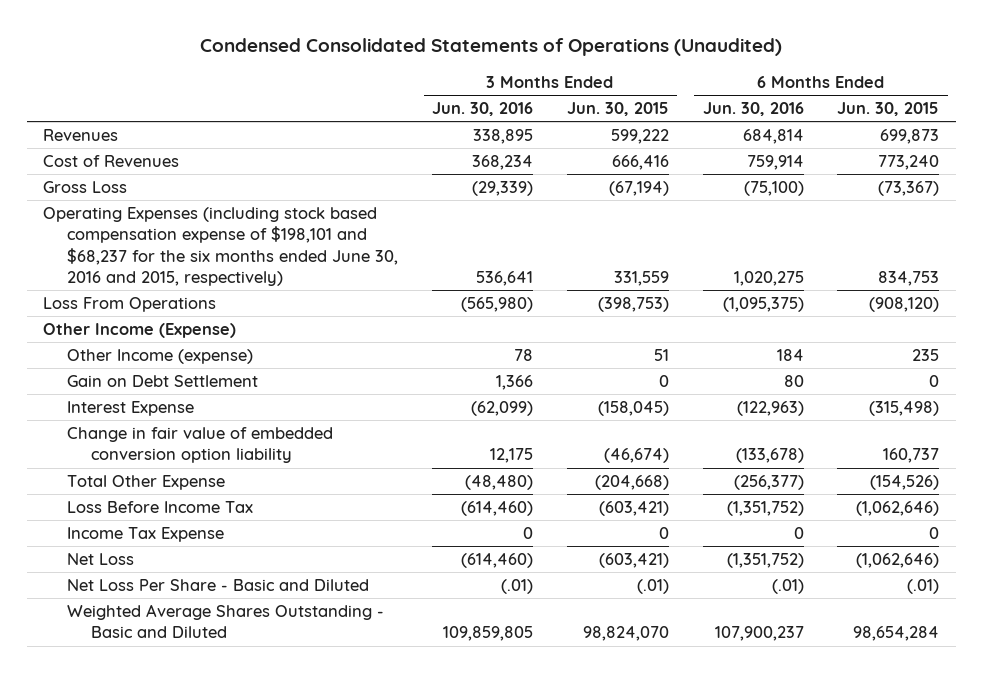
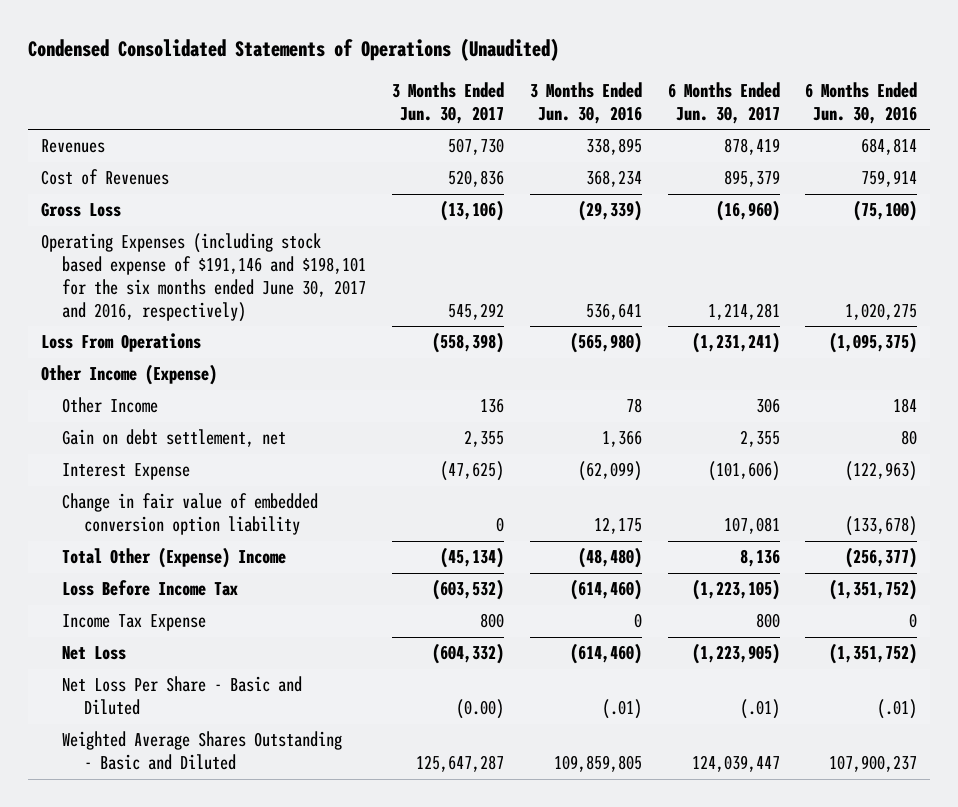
[566,102,669,117] Jun. 30, 2015 -> none
[837,102,940,117] Jun. 30, 2015 -> none
none -> [391,81,504,124] 3 Months Ended Jun. 30, 2017
none -> [667,81,780,124] 6 Months Ended Jun. 30, 2017
[43,206,399,287] Operating Expenses (including stock based compensation expense of $198,101 and $68,237 for the six months ended June 30, 2016 and 2015, respectively) -> [40,233,367,322] Operating Expenses (including stock based expense of $191,146 and $198,101 for the six months ended June 30, 2017 and 2016, respectively)
[67,348,254,364] Other Income (expense) -> [62,397,159,414] Other Income
[67,374,259,387] Gain on Debt Settlement -> [62,429,287,448] Gain on debt settlement, net
[67,474,226,490] Total Other Expense -> [62,547,287,569] Total Other (Expense) Income

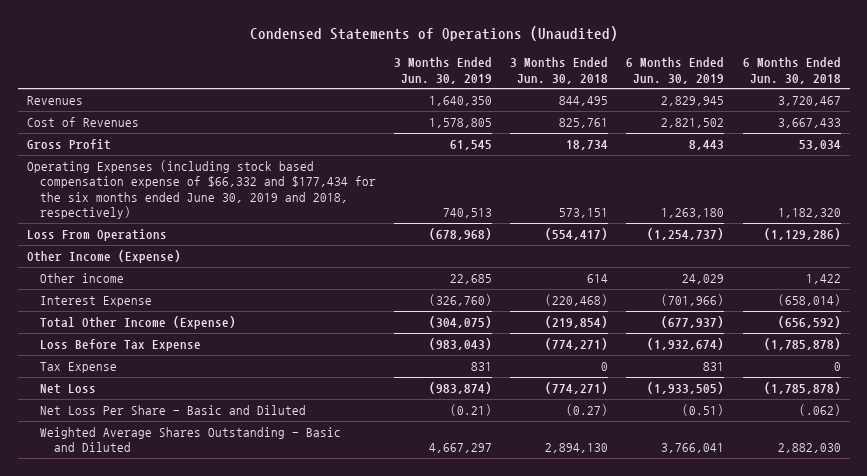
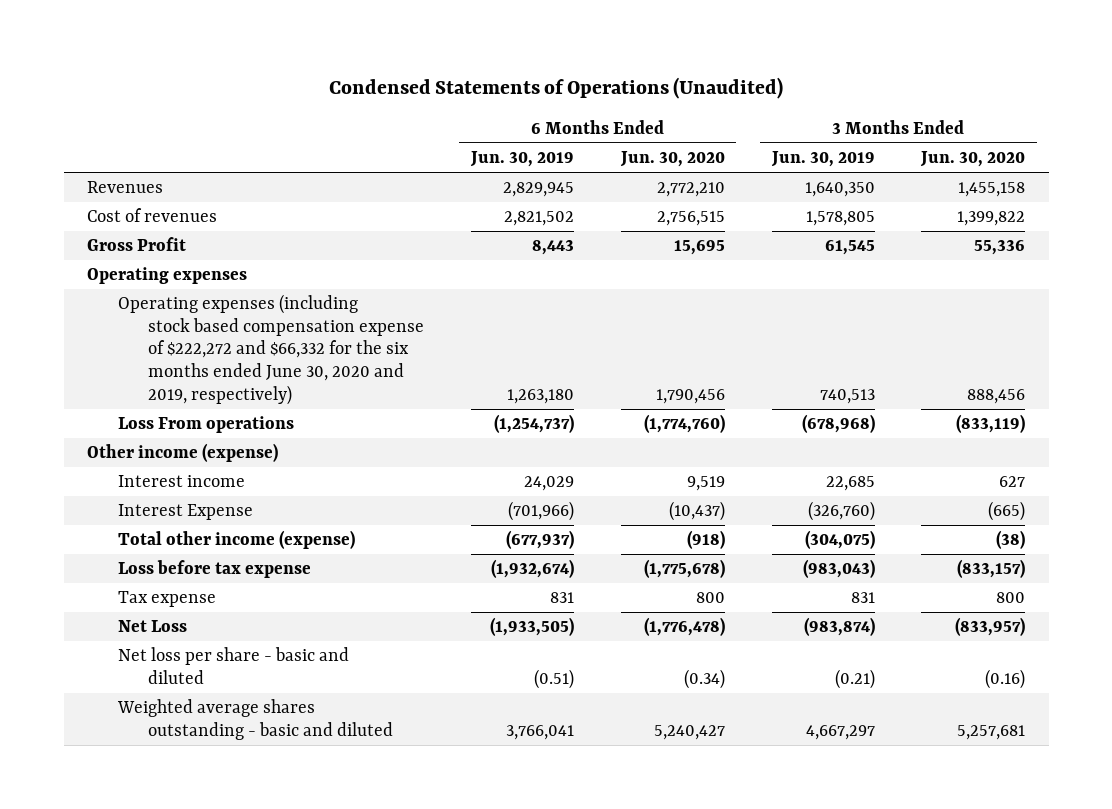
[510,57,609,84] 3 Months Ended Jun. 30, 2018 -> none
[742,57,841,84] 6 Months Ended Jun. 30, 2018 -> none
none -> [619,151,725,168] Jun. 30, 2020
none -> [920,151,1026,168] Jun. 30, 2020
[26,116,139,127] Cost of Revenues -> [86,208,217,223] Cost of revenues
none -> [86,267,247,285] Operating expenses
[26,159,377,220] Operating Expenses (including stock based compensation expense of $66,332 and $177,434 for the six months ended June 30, 2019 and 2018, respectively) -> [117,294,425,405] Operating expenses (including stock based compensation expense of $222,272 and $66,332 for the six months ended June 30, 2020 and 2019, respectively)
[26,228,167,241] Loss From Operations -> [117,416,294,434] Loss From operations
[26,249,181,263] Other Income (Expense) -> [86,443,278,463] Other income (expense)
[40,272,125,283] Other income -> [117,475,245,488] Interest income
[40,315,237,329] Total Other Income (Expense) -> [117,530,355,550] Total other income (expense)
[40,338,202,351] Loss Before Tax Expense -> [117,560,311,579] Loss before tax expense
[40,361,118,373] Tax Expense -> [117,591,216,608] Tax expense
[40,404,307,415] Net Loss Per Share - Basic and Diluted -> [117,647,349,684] Net loss per share - basic and diluted
[40,426,342,453] Weighted Average Shares Outstanding - Basic and Diluted -> [116,699,394,740] Weighted average shares outstanding - basic and diluted

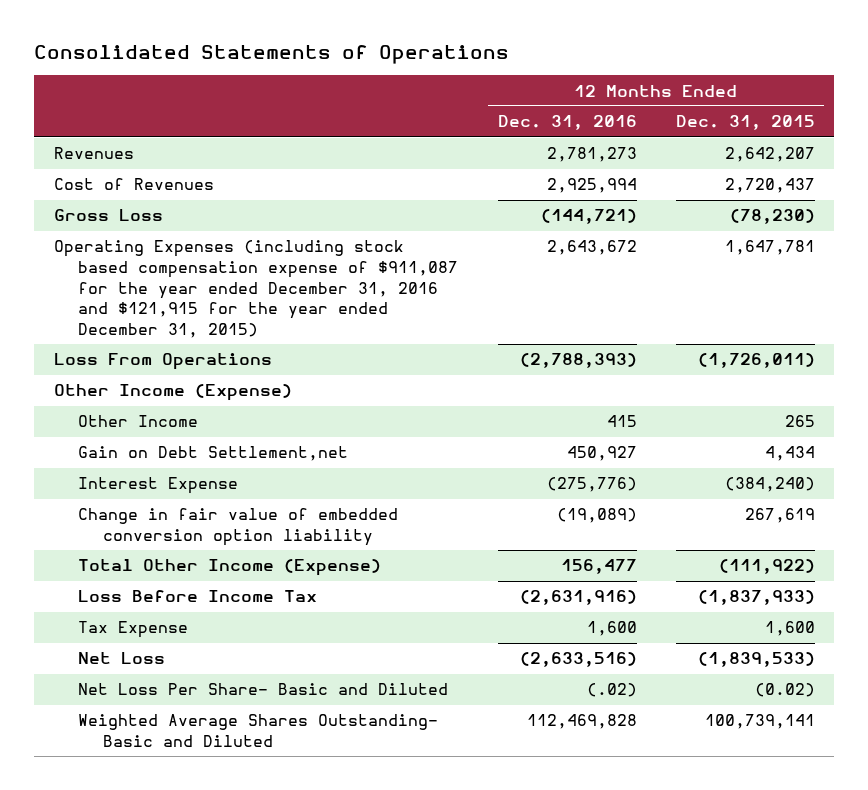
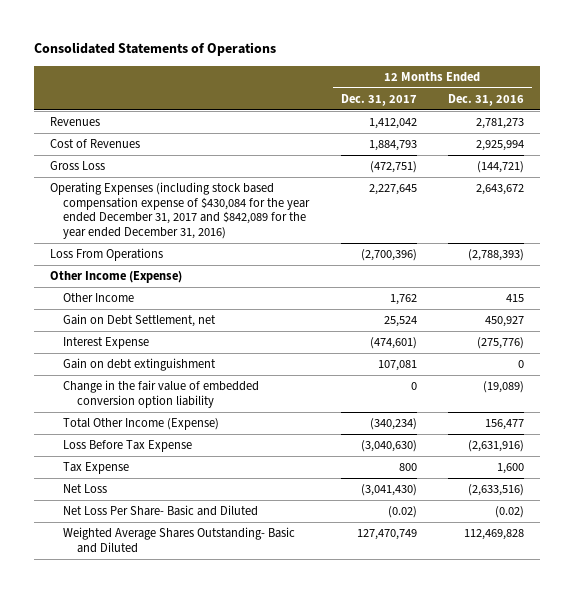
[675,115,815,131] Dec. 31, 2015 -> none
none -> [340,93,417,106] Dec. 31, 2017
[53,240,459,338] Operating Expenses (including stock based compensation expense of $911,087 for the year ended December 31, 2016 and $121,915 for the year ended December 31, 2015) -> [49,182,311,239] Operating Expenses (including stock based compensation expense of $430,084 for the year ended December 31, 2017 and $842,089 for the year ended December 31, 2016)
[78,446,349,462] Gain on Debt Settlement,net -> [63,314,217,328] Gain on Debt Settlement, net
none -> [63,358,217,372] Gain on debt extinguishment
[78,508,399,547] Change in fair value of embedded conversion option liability -> [63,380,260,408] Change in the fair value of embedded conversion option liability
[78,590,318,603] Loss Before Income Tax -> [63,440,193,453] Loss Before Tax Expense
[586,683,637,698] (.02) -> [495,506,525,519] (0.02)

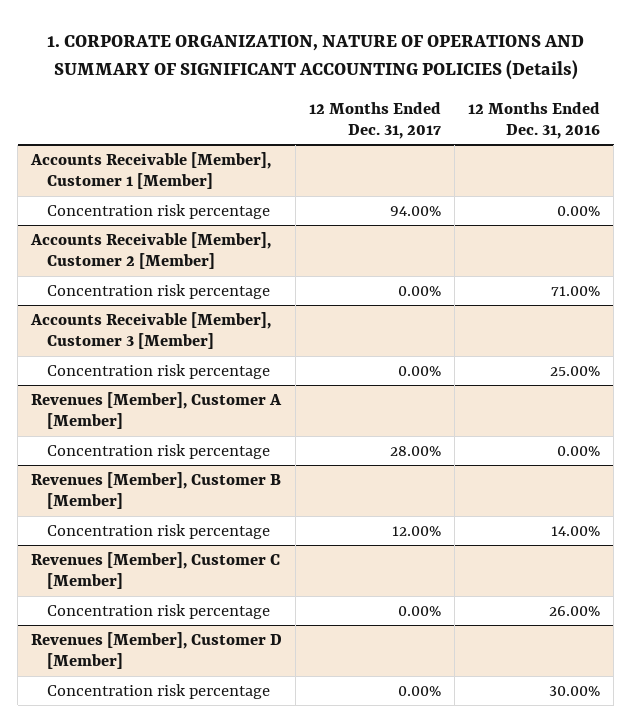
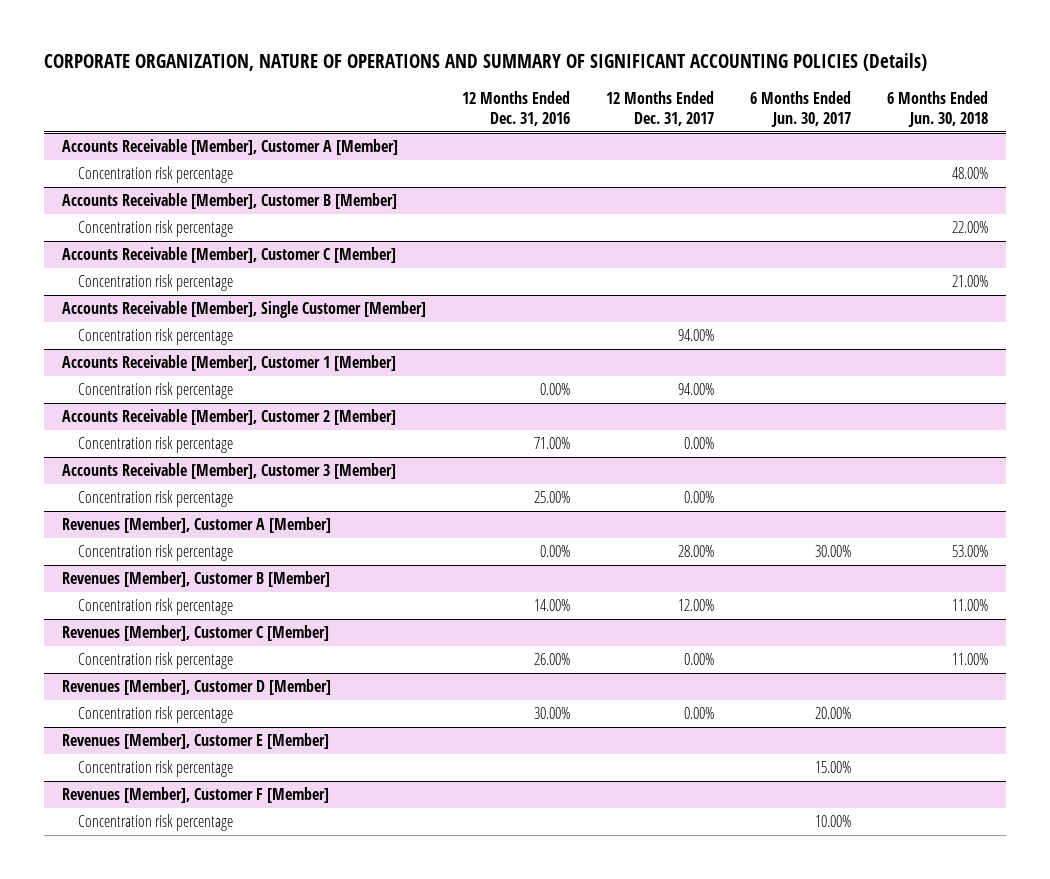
[46,34,584,81] 1. CORPORATE ORGANIZATION, NATURE OF OPERATIONS AND SUMMARY OF SIGNIFICANT ACCOUNTING POLICIES (Details) -> [43,53,927,72] CORPORATE ORGANIZATION, NATURE OF OPERATIONS AND SUMMARY OF SIGNIFICANT ACCOUNTING POLICIES (Details)
none -> [749,90,851,128] 6 Months Ended Jun. 30, 2017
none -> [887,90,989,128] 6 Months Ended Jun. 30, 2018
none -> [61,139,398,156] Accounts Receivable [Member], Customer A [Member]
none -> [77,166,233,184] Concentration risk percentage
none -> [61,193,397,210] Accounts Receivable [Member], Customer B [Member]
none -> [77,220,233,238] Concentration risk percentage
none -> [61,247,396,264] Accounts Receivable [Member], Customer C [Member]
none -> [77,274,233,292] Concentration risk percentage
none -> [61,301,426,319] Accounts Receivable [Member], Single Customer [Member]
none -> [77,328,233,346] Concentration risk percentage
none -> [61,733,329,750] Revenues [Member], Customer E [Member]
none -> [77,760,233,778] Concentration risk percentage
none -> [61,787,329,804] Revenues [Member], Customer F [Member]
none -> [77,814,233,832] Concentration risk percentage

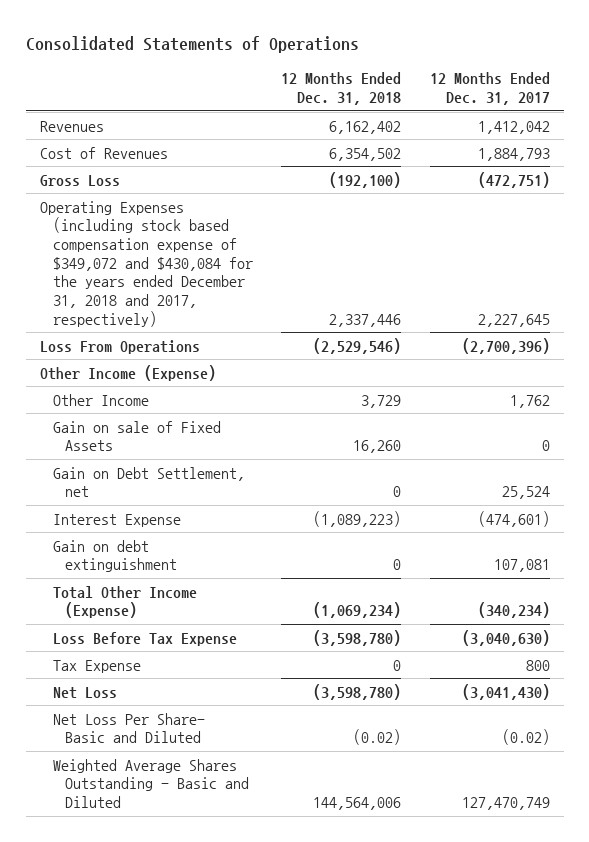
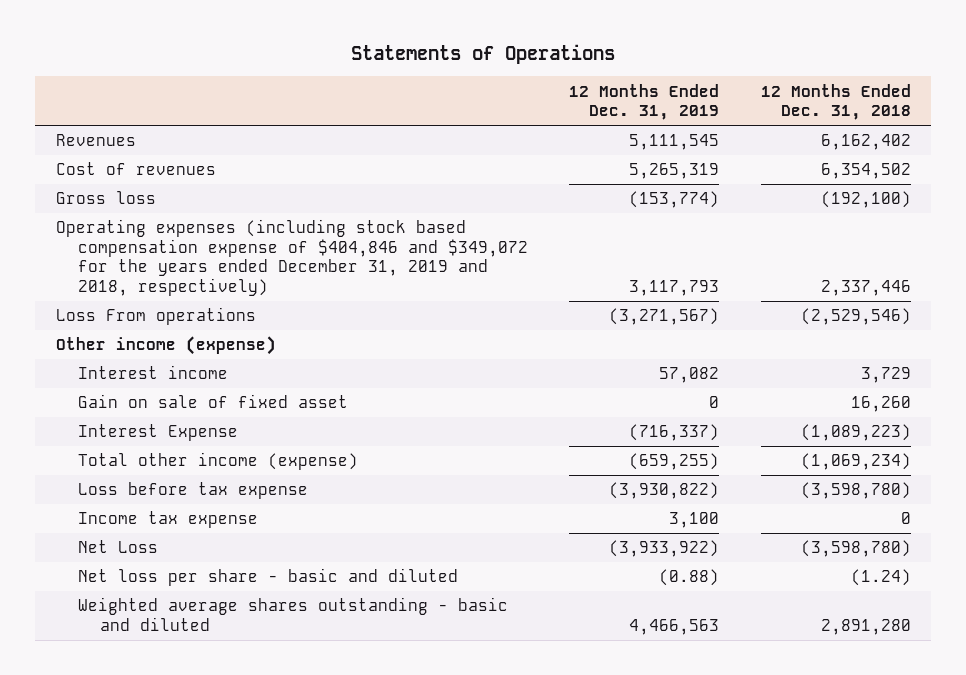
[25,36,359,54] Consolidated Statements of Operations -> [351,44,616,65] Statements of Operations
[429,72,550,105] 12 Months Ended Dec. 31, 2017 -> none
none -> [569,83,720,121] 12 Months Ended Dec. 31, 2019
[52,466,245,498] Gain on Debt Settlement, net -> none
[39,146,168,159] Cost of Revenues -> [55,162,216,176] Cost of revenues
[39,174,120,186] Gross Loss -> [55,191,156,205] Gross loss
[39,200,253,327] Operating Expenses (including stock based compensation expense of $349,072 and $430,084 for the years ended December 31, 2018 and 2017, respectively) -> [55,219,529,296] Operating expenses (including stock based compensation expense of $404,846 and $349,072 for the years ended December 31, 2019 and 2018, respectively)
[39,339,200,354] Loss From Operations -> [55,307,256,326] Loss From operations
[39,364,216,381] Other Income (Expense) -> [55,336,276,356] Other income (expense)
[52,393,149,406] Other Income -> [78,365,229,380] Interest income
[52,420,221,452] Gain on sale of Fixed Assets -> [78,394,349,409] Gain on sale of fixed asset
[52,539,178,573] Gain on debt extinguishment -> none
[52,585,197,619] Total Other Income (Expense) -> [78,452,359,471] Total other income (expense)
[52,631,237,646] Loss Before Tax Expense -> [78,482,309,500] Loss before tax expense
[52,659,141,673] Tax Expense -> [78,511,259,529] Income tax expense
[52,712,205,744] Net Loss Per Share- Basic and Diluted -> [78,568,459,587] Net loss per share - basic and diluted
[353,729,402,746] (0.02) -> [850,569,911,587] (1.24)
[52,758,250,808] Weighted Average Shares Outstanding - Basic and Diluted -> [78,597,509,631] Weighted average shares outstanding - basic and diluted
[313,796,402,810] 144,564,006 -> [820,618,911,635] 2,891,280

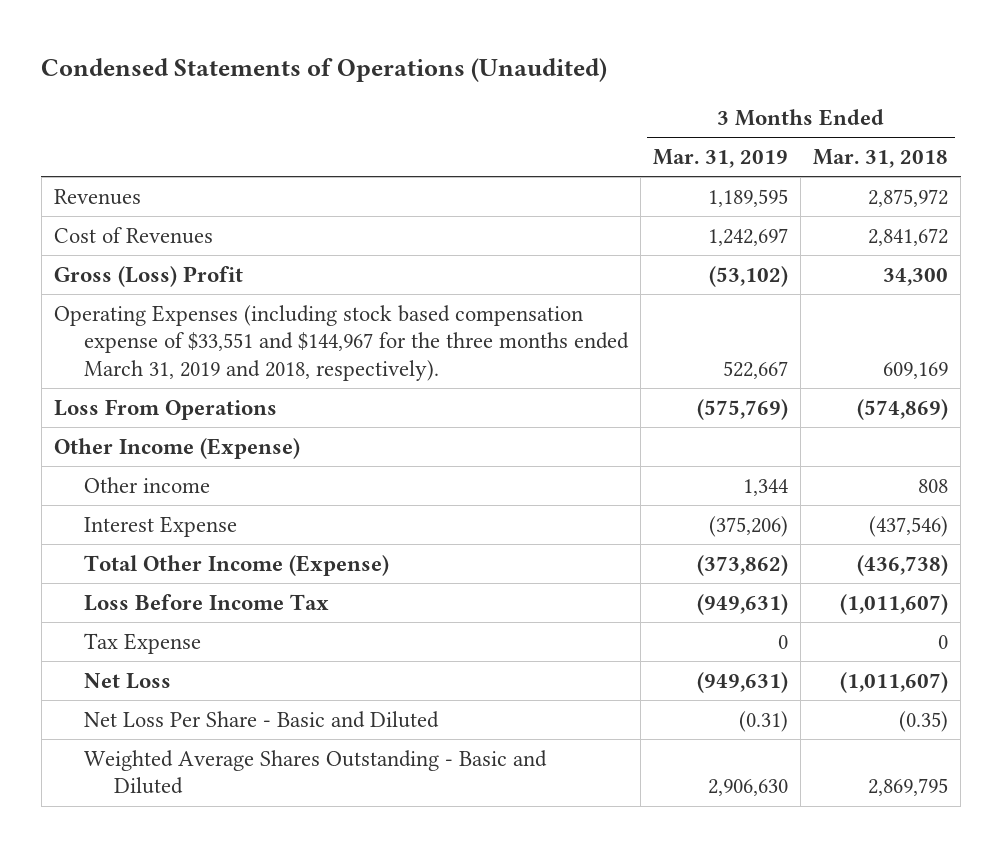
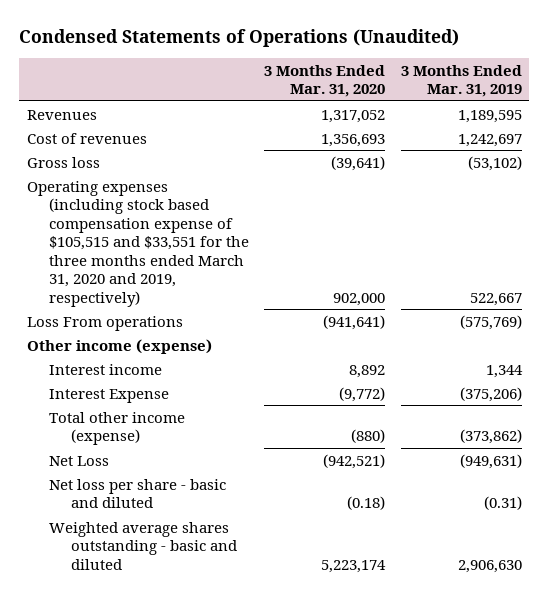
[813,148,949,168] Mar. 31, 2018 -> none
none -> [264,64,386,98] 3 Months Ended Mar. 31, 2020
[53,226,213,244] Cost of Revenues -> [26,132,147,144] Cost of revenues
[53,265,243,287] Gross (Loss) Profit -> [26,156,100,168] Gross loss
[53,304,630,382] Operating Expenses (including stock based compensation expense of $33,551 and $144,967 for the three months ended March 31, 2019 and 2018, respectively). -> [26,180,249,307] Operating expenses (including stock based compensation expense of $105,515 and $33,551 for the three months ended March 31, 2020 and 2019, respectively)
[53,398,277,420] Loss From Operations -> [26,315,183,331] Loss From operations
[53,437,300,459] Other Income (Expense) -> [26,338,212,354] Other income (expense)
[84,476,211,493] Other income -> [48,363,162,375] Interest income
[84,593,330,611] Loss Before Income Tax -> none
[84,632,202,654] Tax Expense -> none
[84,554,390,576] Total Other Income (Expense) -> [48,411,185,446] Total other income (expense)
[84,710,440,728] Net Loss Per Share - Basic and Diluted -> [48,478,226,509] Net loss per share - basic and diluted
[84,749,548,795] Weighted Average Shares Outstanding - Basic and Diluted -> [48,521,237,570] Weighted average shares outstanding - basic and diluted

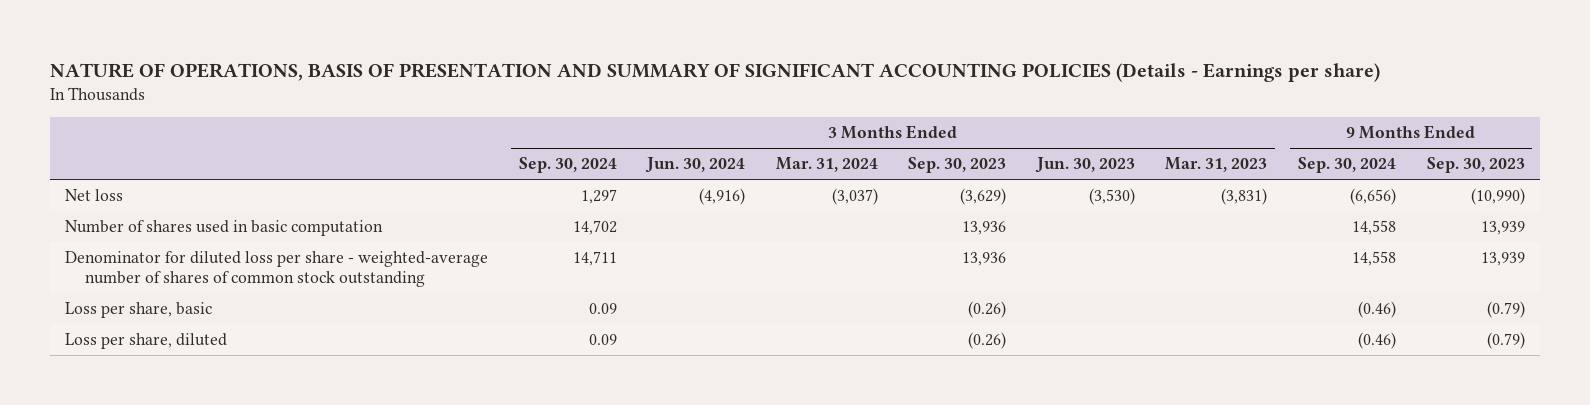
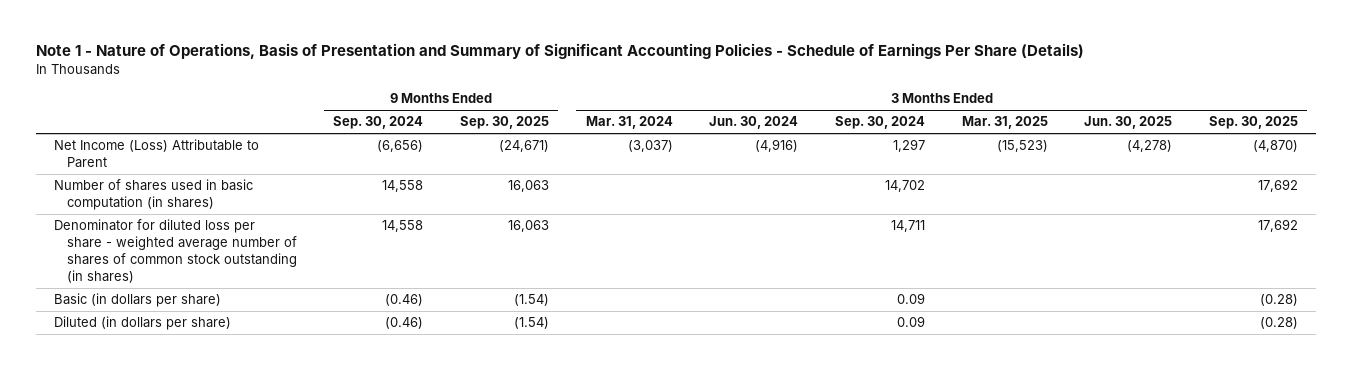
[49,62,1380,82] NATURE OF OPERATIONS, BASIS OF PRESENTATION AND SUMMARY OF SIGNIFICANT ACCOUNTING POLICIES (Details - Earnings per share) -> [36,43,1085,60] Note 1 - Nature of Operations, Basis of Presentation and Summary of Significant Accounting Policies - Schedule of Earnings Per Share (Details)
[908,157,1007,174] Sep. 30, 2023 -> none
[1034,157,1135,174] Jun. 30, 2023 -> none
[1165,157,1268,173] Mar. 31, 2023 -> none
[1426,157,1525,174] Sep. 30, 2023 -> none
none -> [459,116,549,130] Sep. 30, 2025
none -> [961,116,1048,130] Mar. 31, 2025
none -> [1084,116,1173,130] Jun. 30, 2025
none -> [1209,116,1299,130] Sep. 30, 2025
[65,189,124,202] Net loss -> [54,139,260,169] Net Income (Loss) Attributable to Parent
[65,220,384,237] Number of shares used in basic computation -> [54,179,254,211] Number of shares used in basic computation (in shares)
[65,251,489,288] Denominator for diluted loss per share - weighted-average number of shares of common stock outstanding -> [54,219,297,283] Denominator for diluted loss per share - weighted average number of shares of common stock outstanding (in shares)
[65,302,213,319] Loss per share, basic -> [54,293,222,308] Basic (in dollars per share)
[65,333,228,350] Loss per share, diluted -> [54,316,232,331] Diluted (in dollars per share)

